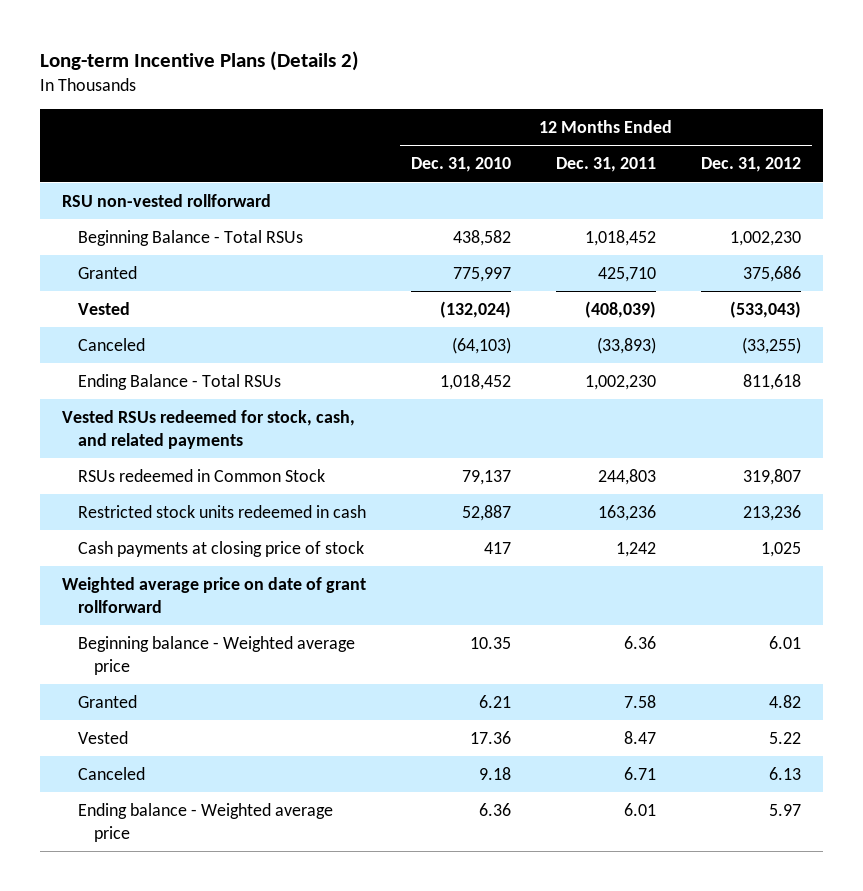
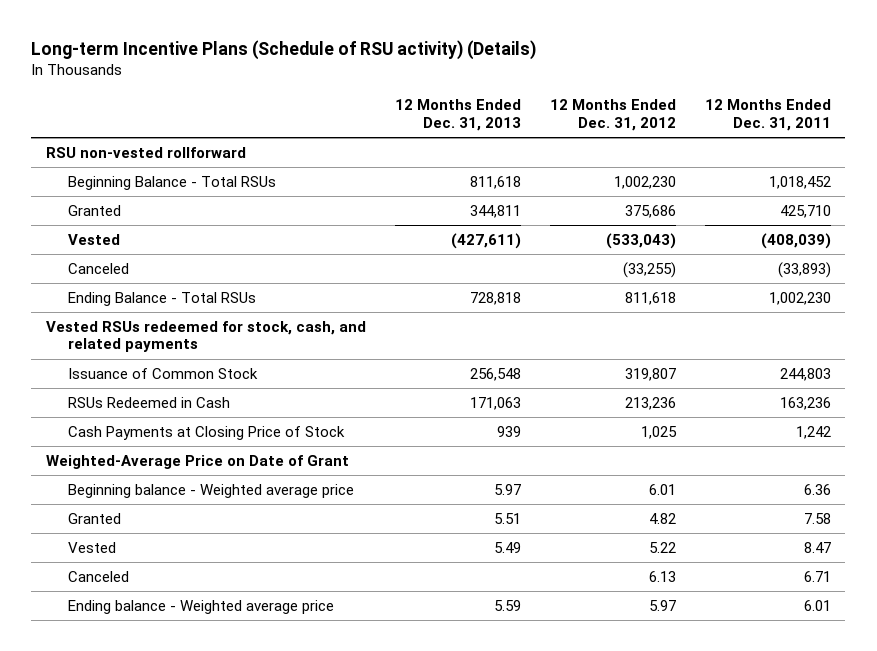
[39,51,359,72] Long-term Incentive Plans (Details 2) -> [31,39,537,60] Long-term Incentive Plans (Schedule of RSU activity) (Details)
[411,157,512,173] Dec. 31, 2010 -> none
none -> [394,99,521,131] 12 Months Ended Dec. 31, 2013
[78,468,326,482] RSUs redeemed in Common Stock -> [67,367,258,379] Issuance of Common Stock
[78,504,367,518] Restricted stock units redeemed in cash -> [67,396,230,408] RSUs Redeemed in Cash
[78,540,365,557] Cash payments at closing price of stock -> [67,425,345,440] Cash Payments at Closing Price of Stock
[62,576,367,613] Weighted average price on date of grant rollforward -> [45,454,349,469] Weighted-Average Price on Date of Grant

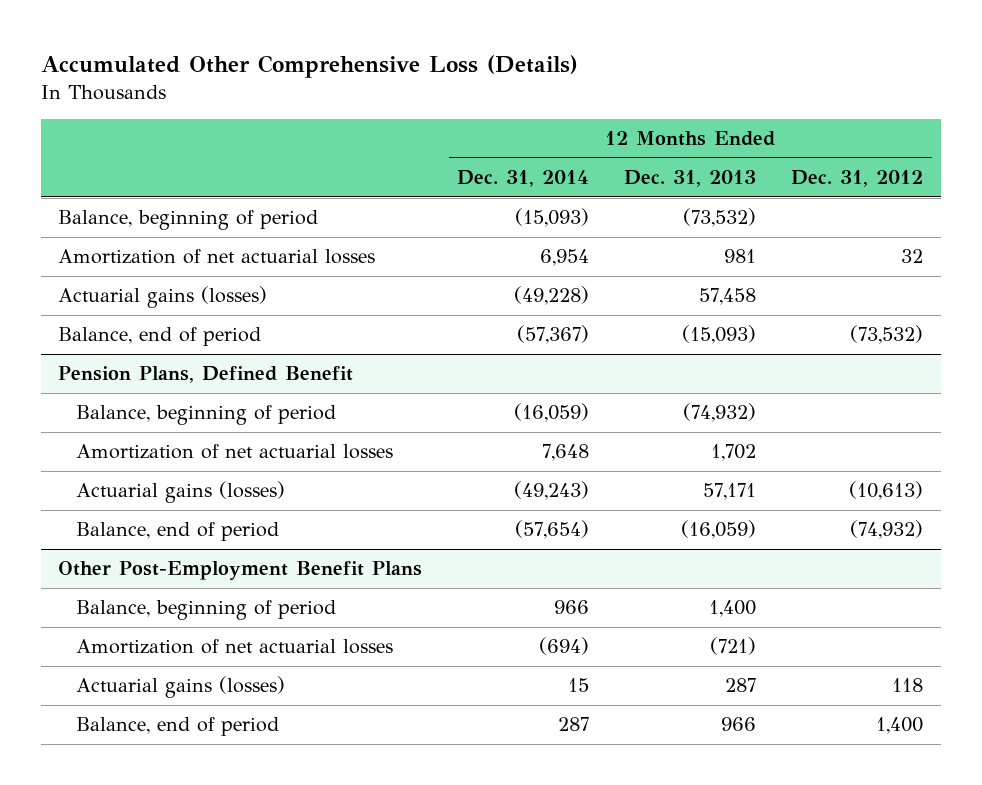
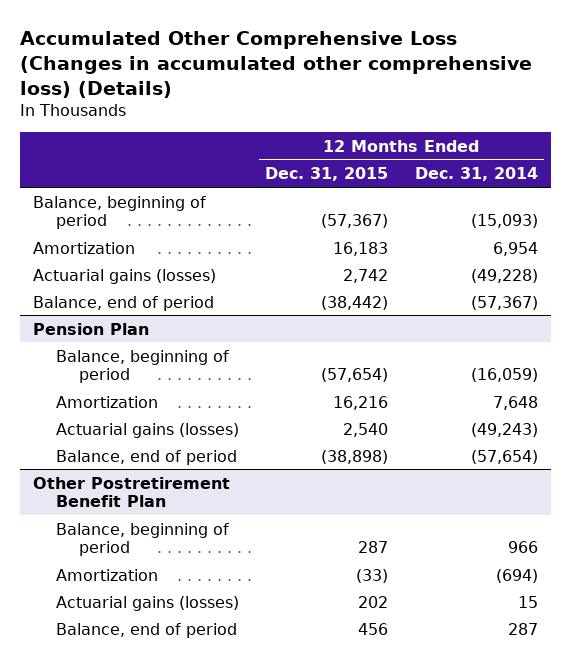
[40,54,578,78] Accumulated Other Comprehensive Loss (Details) -> [19,30,532,98] Accumulated Other Comprehensive Loss (Changes in accumulated other comprehensive loss) (Details)
[624,170,757,188] Dec. 31, 2013 -> none
[791,170,924,188] Dec. 31, 2012 -> none
none -> [265,167,389,182] Dec. 31, 2015
[58,249,376,265] Amortization of net actuarial losses -> [32,241,135,254] Amortization
[58,366,354,384] Pension Plans, Defined Benefit -> [32,322,149,335] Pension Plan
[75,444,393,460] Amortization of net actuarial losses -> [55,395,158,408] Amortization
[58,561,423,581] Other Post-Employment Benefit Plans -> [32,476,230,508] Other Postretirement Benefit Plan
[75,639,393,655] Amortization of net actuarial losses -> [55,568,158,581] Amortization

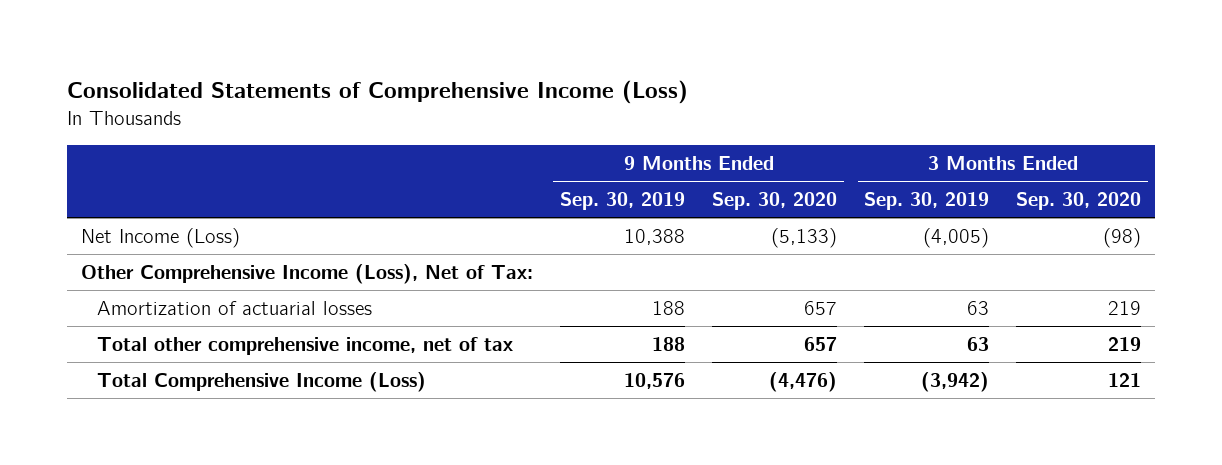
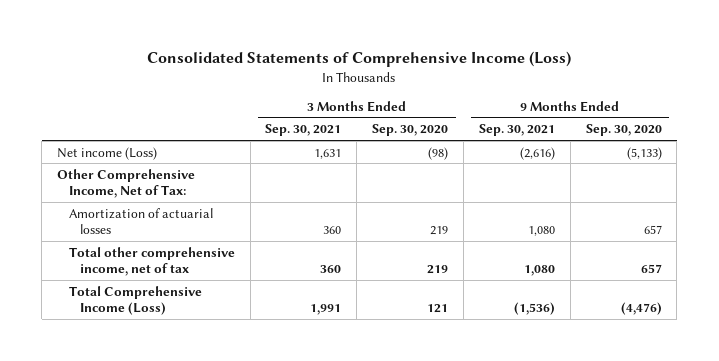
[560,191,686,210] Sep. 30, 2019 -> none
[864,191,990,210] Sep. 30, 2019 -> none
none -> [265,124,342,137] Sep. 30, 2021
none -> [478,124,555,137] Sep. 30, 2021
[81,227,241,248] Net Income (Loss) -> [57,146,158,160] Net income (Loss)
[81,263,534,284] Other Comprehensive Income (Loss), Net of Tax: -> [57,168,196,198] Other Comprehensive Income, Net of Tax:

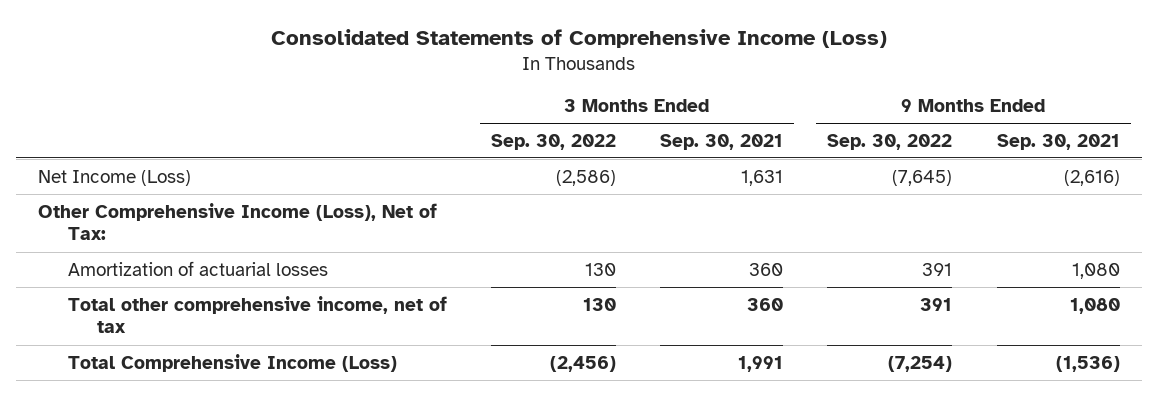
[372,124,449,137] Sep. 30, 2020 -> none
[585,124,662,137] Sep. 30, 2020 -> none
none -> [490,133,616,150] Sep. 30, 2022
none -> [827,133,953,150] Sep. 30, 2022
[57,146,158,160] Net income (Loss) -> [38,169,192,186] Net Income (Loss)
[57,168,196,198] Other Comprehensive Income, Net of Tax: -> [38,202,438,241] Other Comprehensive Income (Loss), Net of Tax:

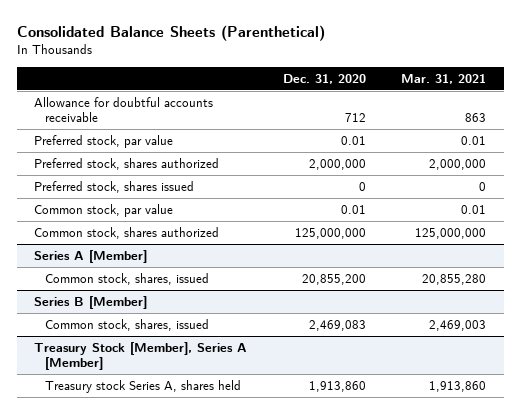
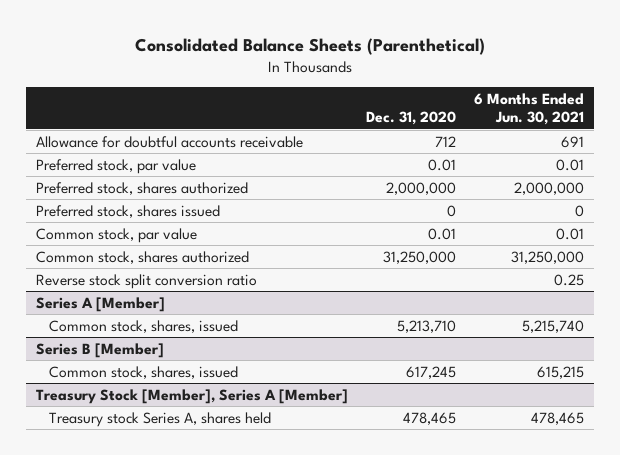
[401,73,487,84] Mar. 31, 2021 -> none
none -> [474,93,585,126] 6 Months Ended Jun. 30, 2021
[294,227,366,239] 125,000,000 -> [383,250,457,264] 31,250,000
none -> [35,273,257,289] Reverse stock split conversion ratio
[301,273,366,285] 20,855,200 -> [397,319,457,333] 5,213,710
[308,319,366,331] 2,469,083 -> [406,365,457,379] 617,245
[308,380,366,392] 1,913,860 -> [403,411,457,425] 478,465

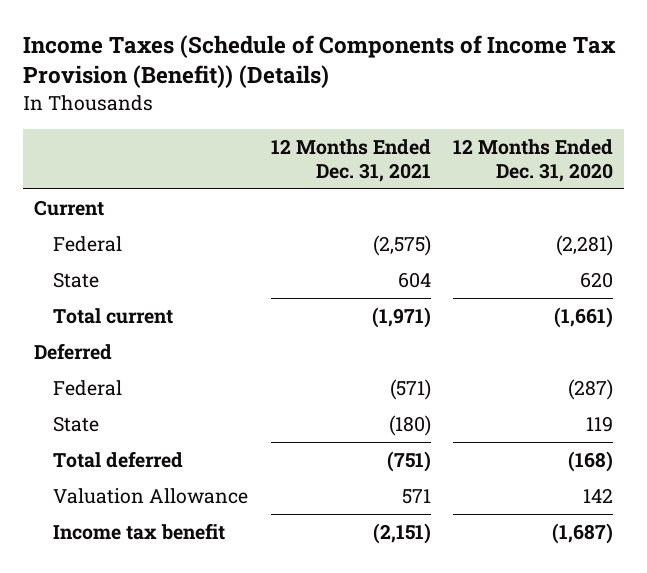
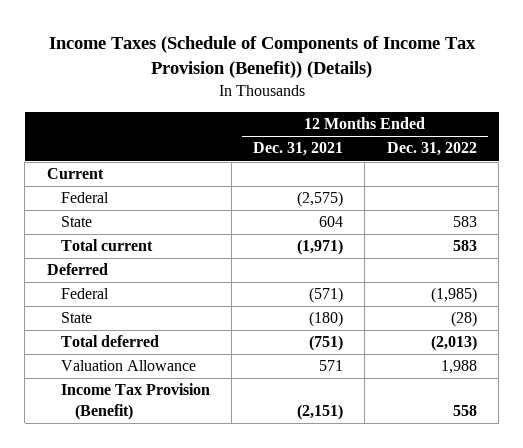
[453,139,614,182] 12 Months Ended Dec. 31, 2020 -> none
none -> [386,142,477,157] Dec. 31, 2022
[52,522,225,540] Income tax benefit -> [60,383,210,420] Income Tax Provision (Benefit)

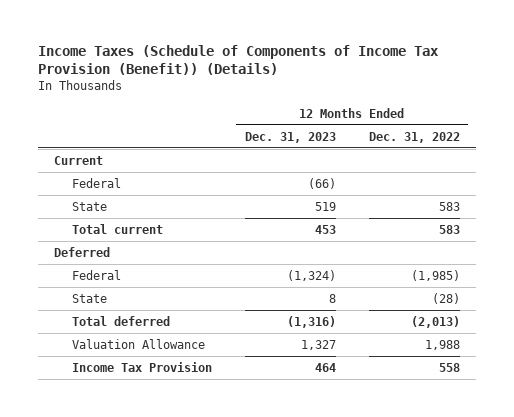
[253,142,344,157] Dec. 31, 2021 -> none
none -> [244,131,336,143] Dec. 31, 2023
[60,383,210,420] Income Tax Provision (Benefit) -> [71,361,212,372] Income Tax Provision

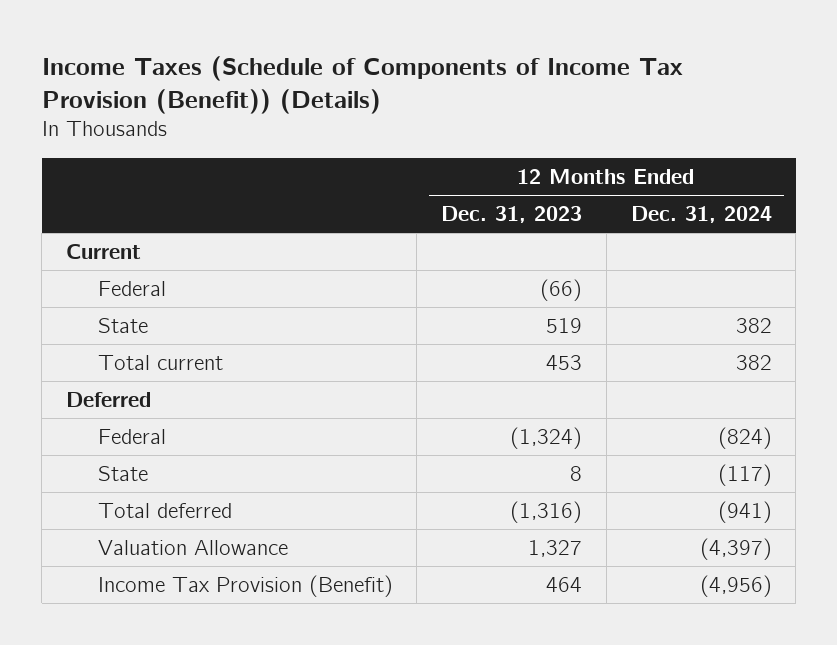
[368,131,460,143] Dec. 31, 2022 -> none
none -> [630,206,772,224] Dec. 31, 2024
[71,361,212,372] Income Tax Provision -> [97,574,393,597] Income Tax Provision (Benefit)

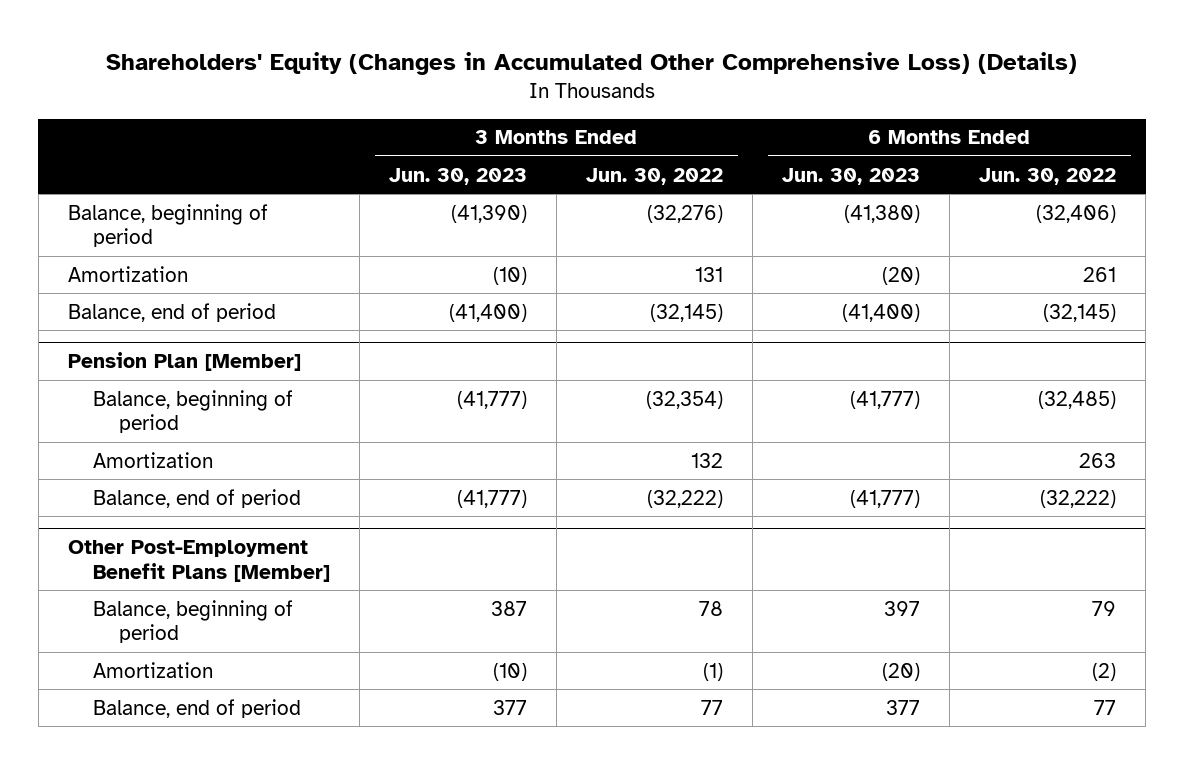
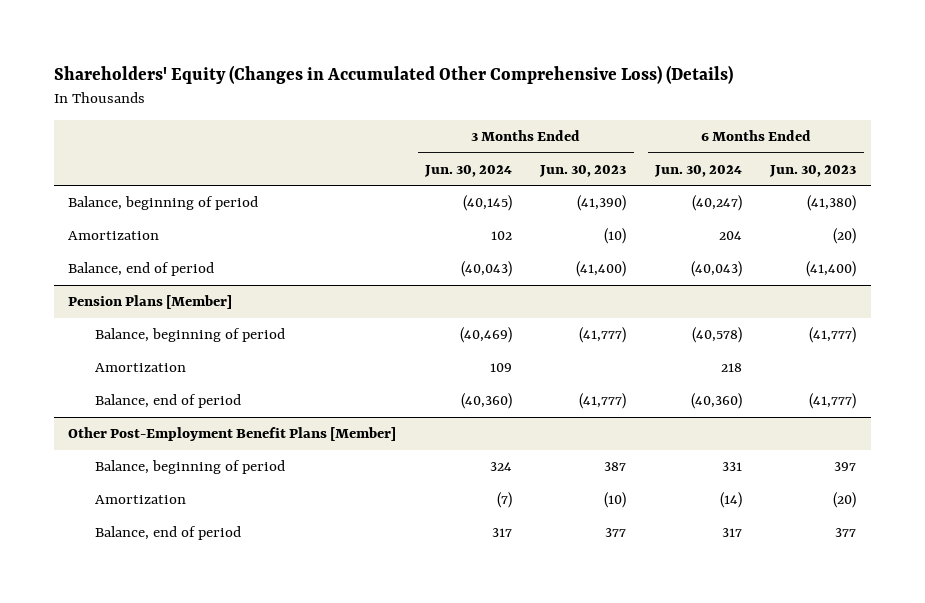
[586,167,724,185] Jun. 30, 2022 -> none
[979,167,1117,185] Jun. 30, 2022 -> none
none -> [423,164,512,177] Jun. 30, 2024
none -> [653,164,742,177] Jun. 30, 2024
[67,352,301,372] Pension Plan [Member] -> [68,295,233,310] Pension Plans [Member]

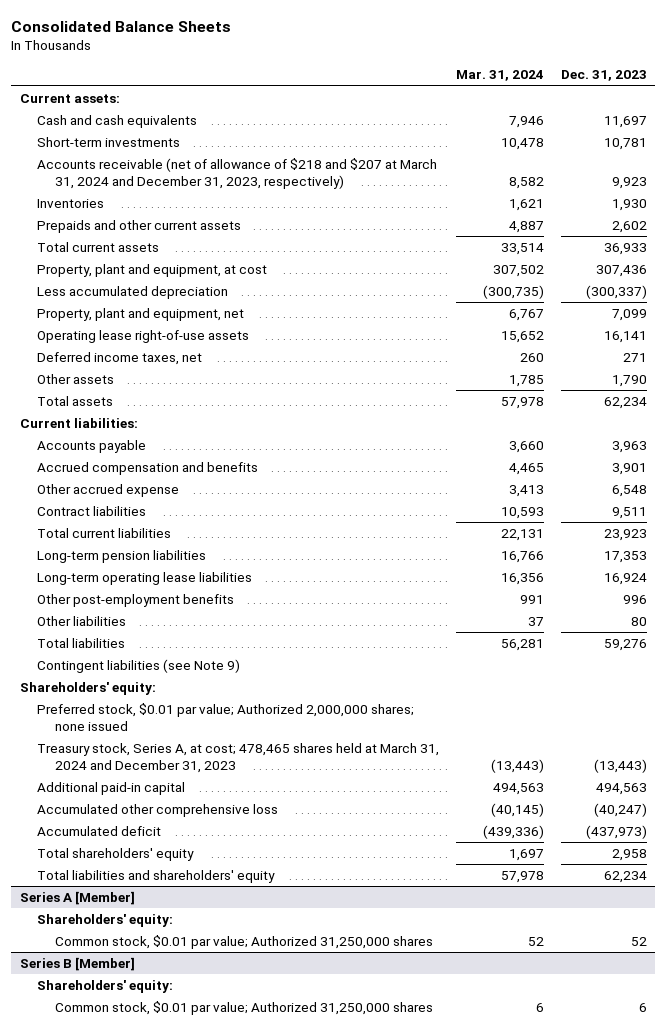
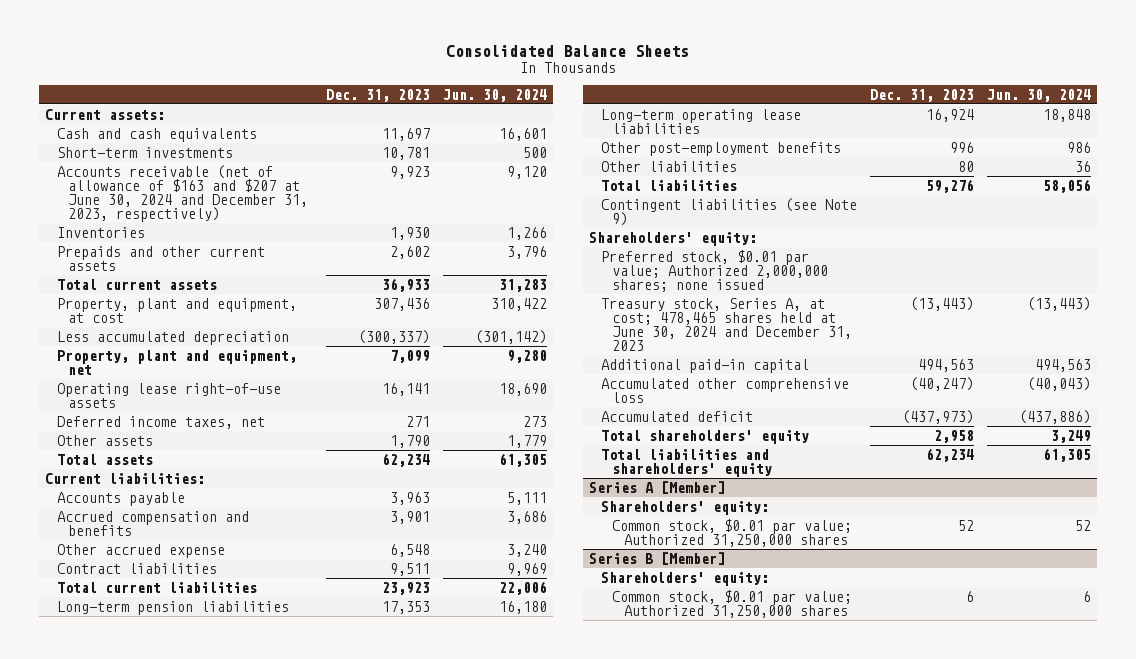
[455,70,544,82] Mar. 31, 2024 -> none
none -> [442,88,547,102] Jun. 30, 2024
[37,157,438,189] Accounts receivable (net of allowance of $218 and $207 at March 31, 2024 and December 31, 2023, respectively) -> [56,164,309,223] Accounts receivable (net of allowance of $163 and $207 at June 30, 2024 and December 31, 2023, respectively)
[37,742,440,773] Treasury stock, Series A, at cost; 478,465 shares held at March 31, 2024 and December 31, 2023 -> [600,297,853,352] Treasury stock, Series A, at cost; 478,465 shares held at June 30, 2024 and December 31, 2023

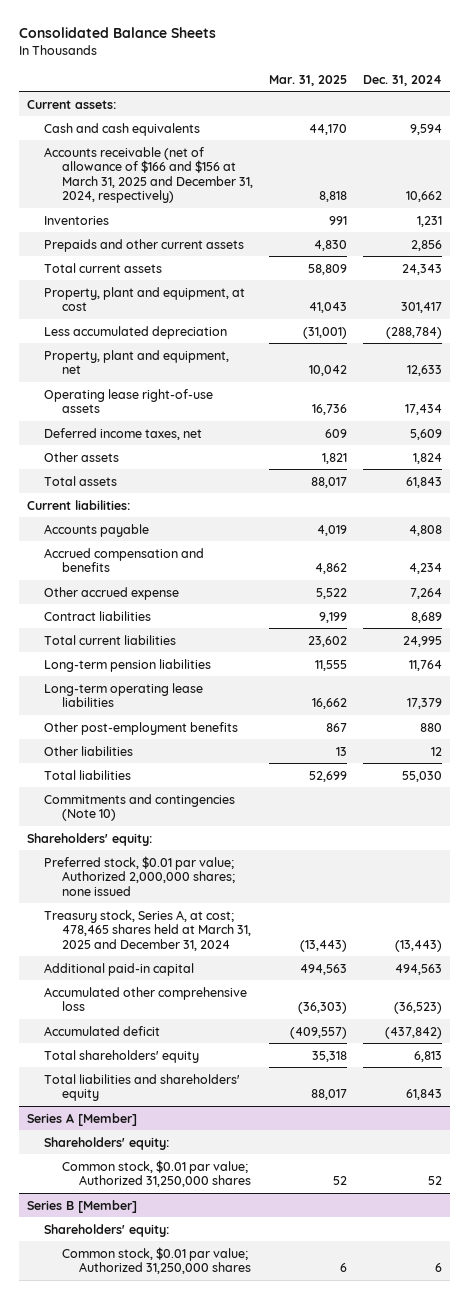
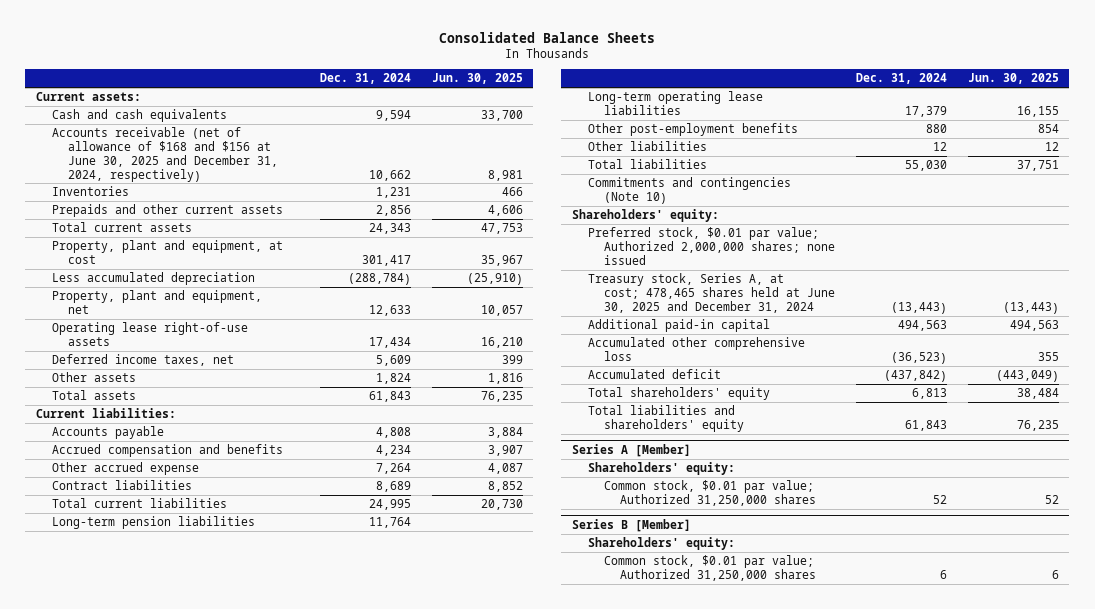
[268,74,347,86] Mar. 31, 2025 -> none
none -> [431,73,523,85] Jun. 30, 2025
[44,146,253,204] Accounts receivable (net of allowance of $166 and $156 at March 31, 2025 and December 31, 2024, respectively) -> [51,127,279,182] Accounts receivable (net of allowance of $168 and $156 at June 30, 2025 and December 31, 2024, respectively)
[44,909,251,951] Treasury stock, Series A, at cost; 478,465 shares held at March 31, 2025 and December 31, 2024 -> [588,273,836,313] Treasury stock, Series A, at cost; 478,465 shares held at June 30, 2025 and December 31, 2024

